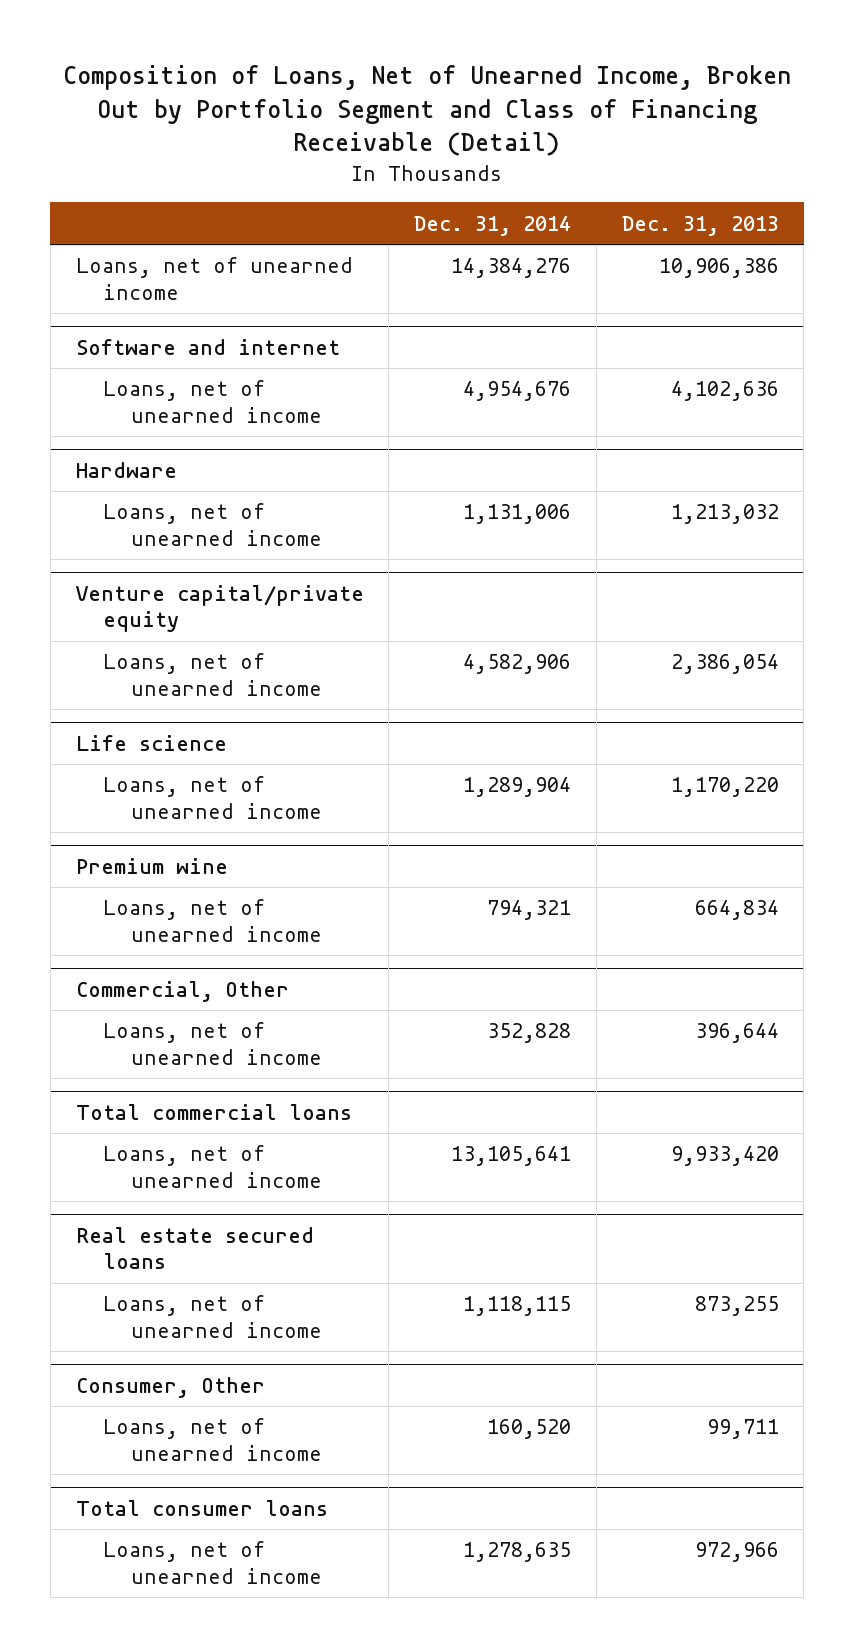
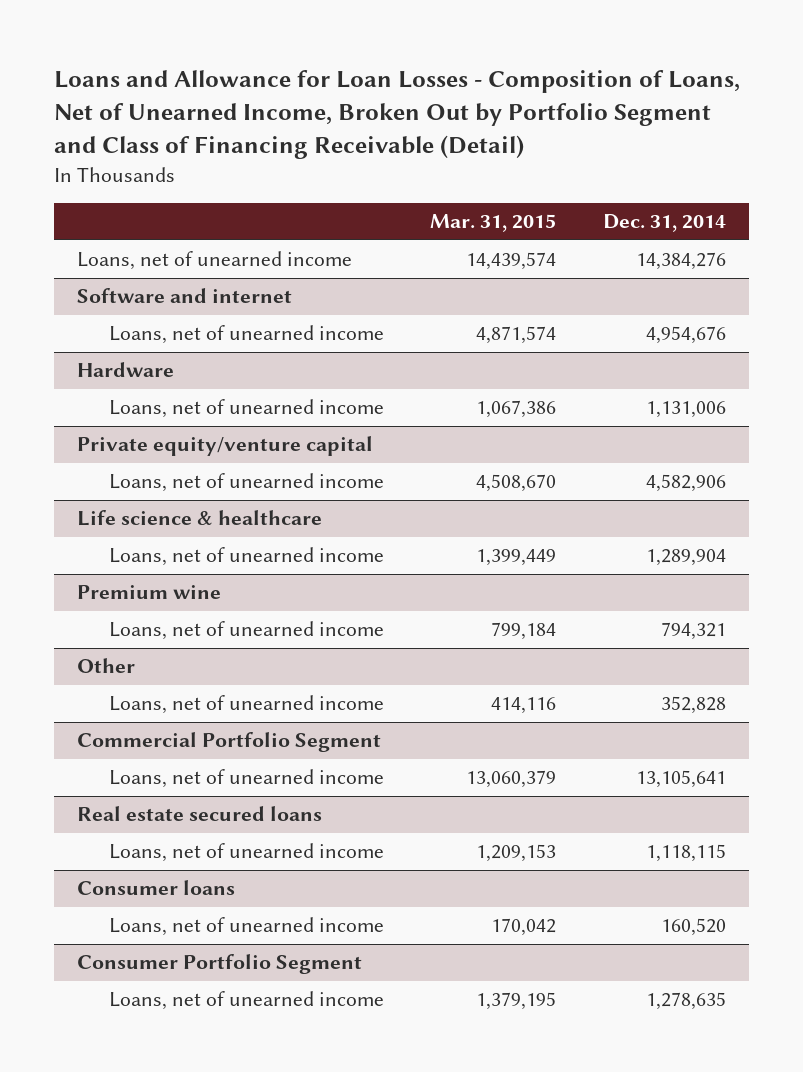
[63,65,792,157] Composition of Loans, Net of Unearned Income, Broken Out by Portfolio Segment and Class of Financing Receivable (Detail) -> [53,69,740,160] Loans and Allowance for Loan Losses - Composition of Loans, Net of Unearned Income, Broken Out by Portfolio Segment and Class of Financing Receivable (Detail)
[621,215,779,236] Dec. 31, 2013 -> none
none -> [430,214,557,233] Mar. 31, 2015
[75,584,364,633] Venture capital/private equity -> [76,436,373,457] Private equity/venture capital
[75,734,227,751] Life science -> [76,510,322,527] Life science & healthcare
[75,980,289,1002] Commercial, Other -> [76,658,135,674] Other
[75,1103,352,1120] Total commercial loans -> [76,732,381,753] Commercial Portfolio Segment
[75,1376,265,1398] Consumer, Other -> [76,880,235,896] Consumer loans
[75,1499,328,1516] Total consumer loans -> [76,954,362,975] Consumer Portfolio Segment

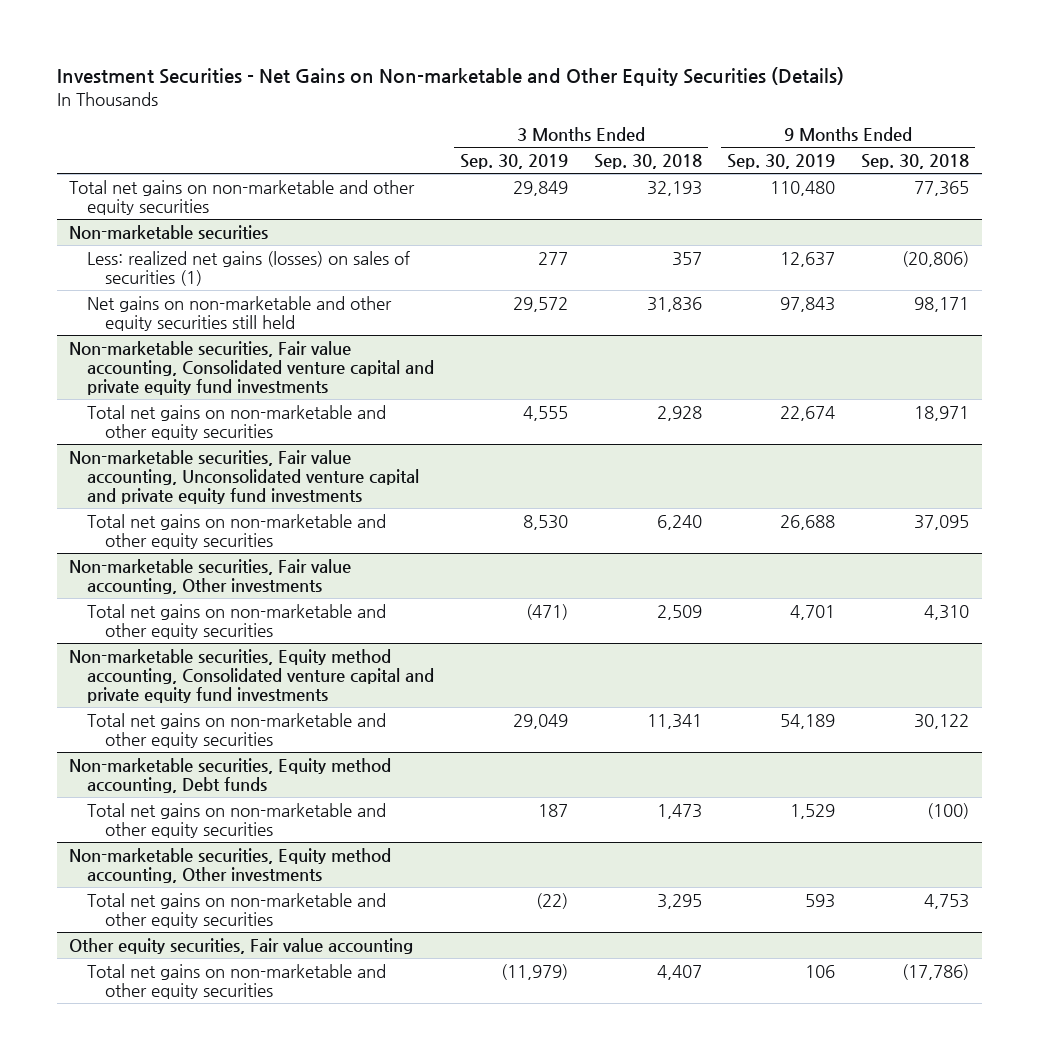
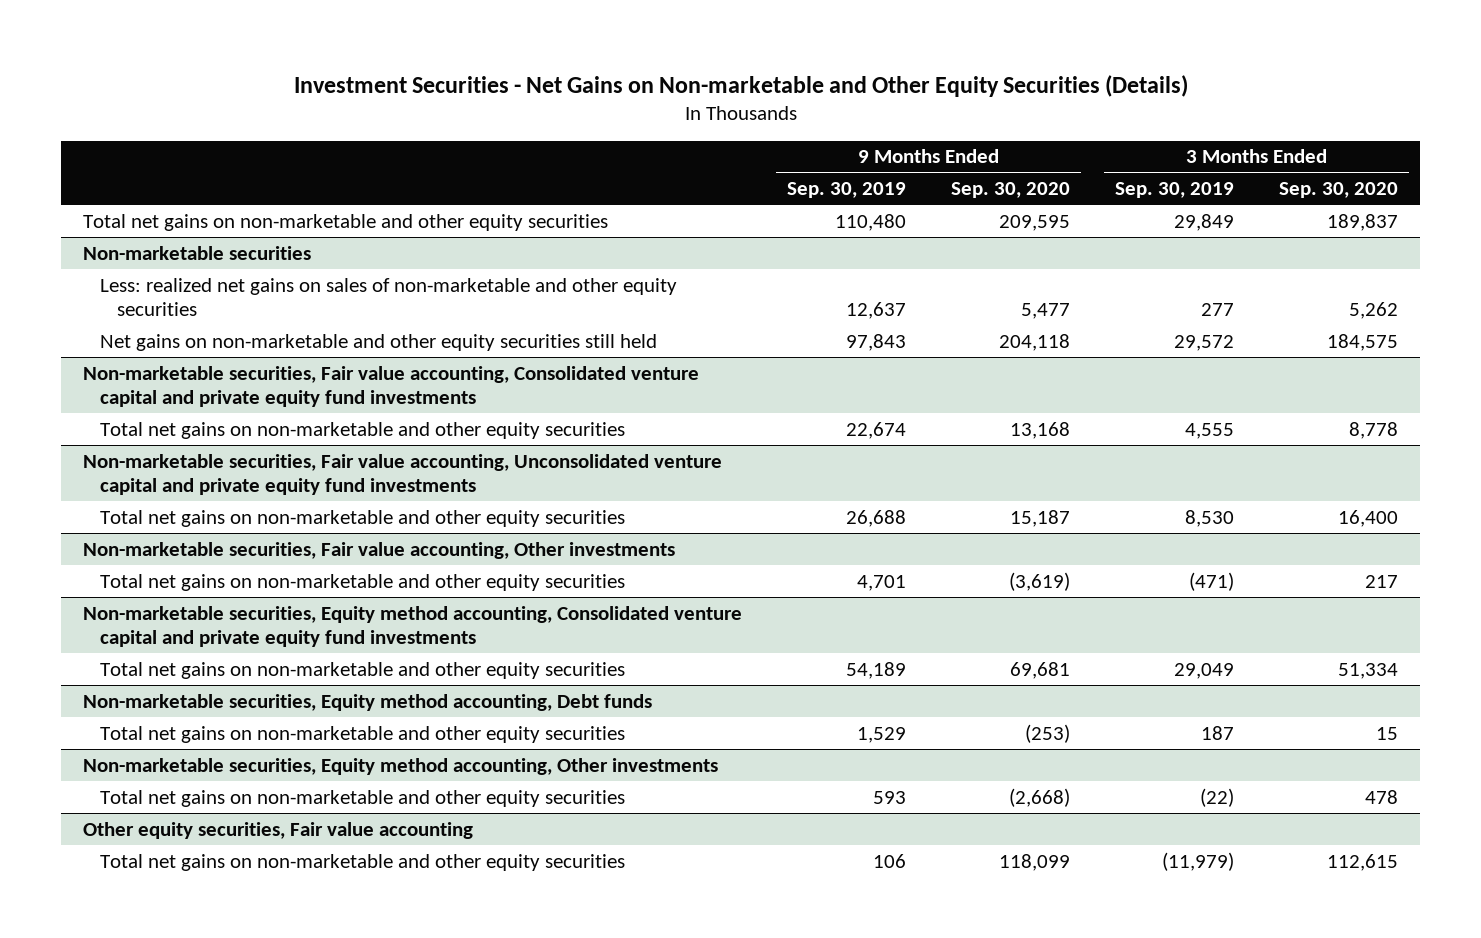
[593,153,702,169] Sep. 30, 2018 -> none
[861,153,970,169] Sep. 30, 2018 -> none
none -> [951,182,1071,199] Sep. 30, 2020
none -> [1278,182,1398,199] Sep. 30, 2020
[87,250,411,286] Less: realized net gains (losses) on sales of securities (1) -> [100,277,678,316] Less: realized net gains on sales of non-marketable and other equity securities

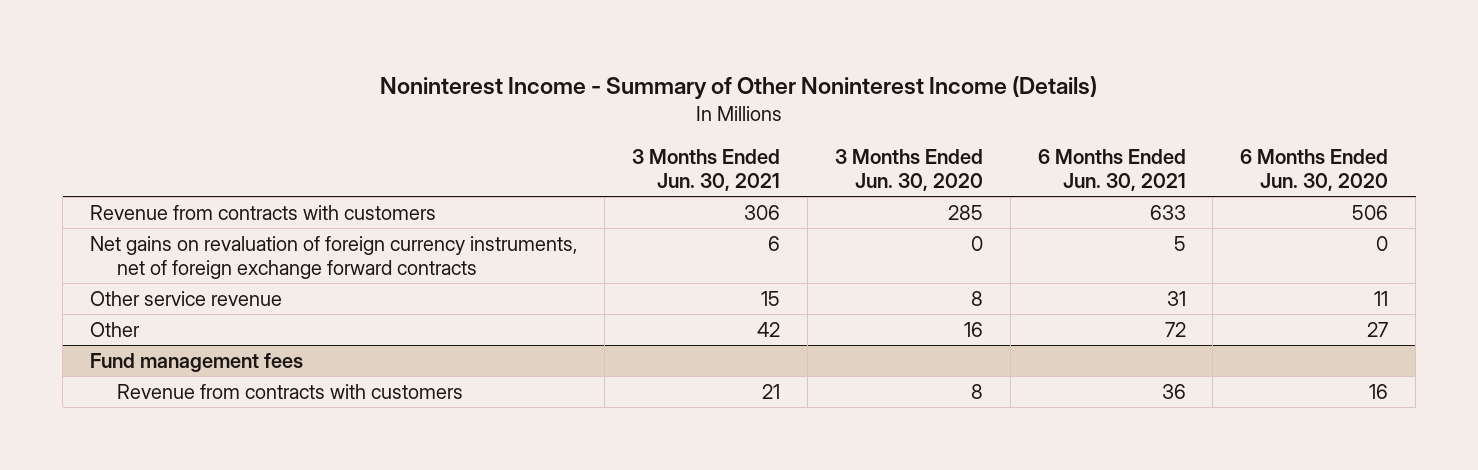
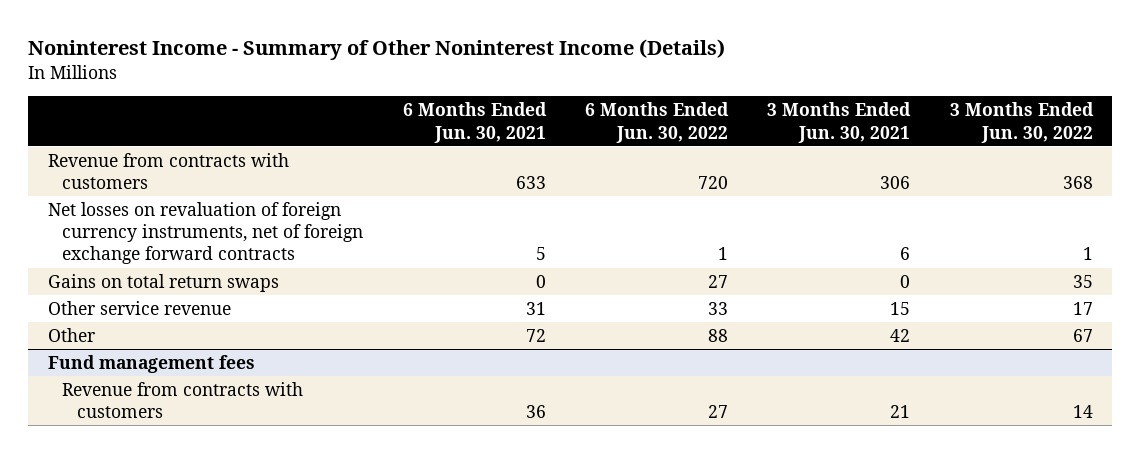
[834,149,983,192] 3 Months Ended Jun. 30, 2020 -> none
[1240,149,1389,192] 6 Months Ended Jun. 30, 2020 -> none
none -> [584,102,729,143] 6 Months Ended Jun. 30, 2022
none -> [949,102,1094,143] 3 Months Ended Jun. 30, 2022
[90,235,578,279] Net gains on revaluation of foreign currency instruments, net of foreign exchange forward contracts -> [47,201,364,265] Net losses on revaluation of foreign currency instruments, net of foreign exchange forward contracts
none -> [47,273,279,292] Gains on total return swaps

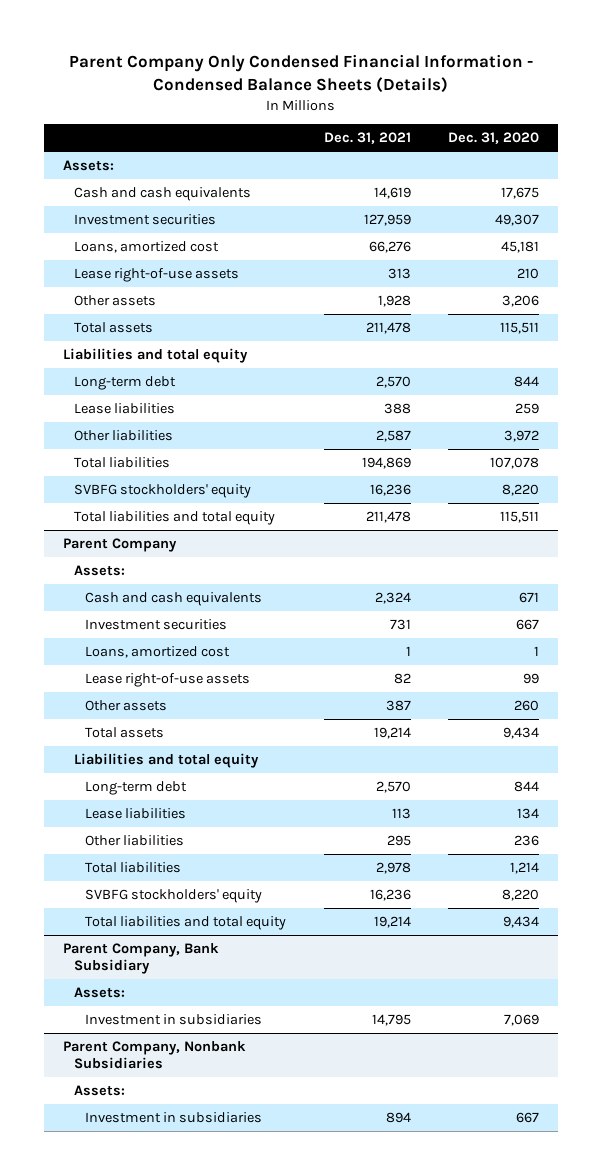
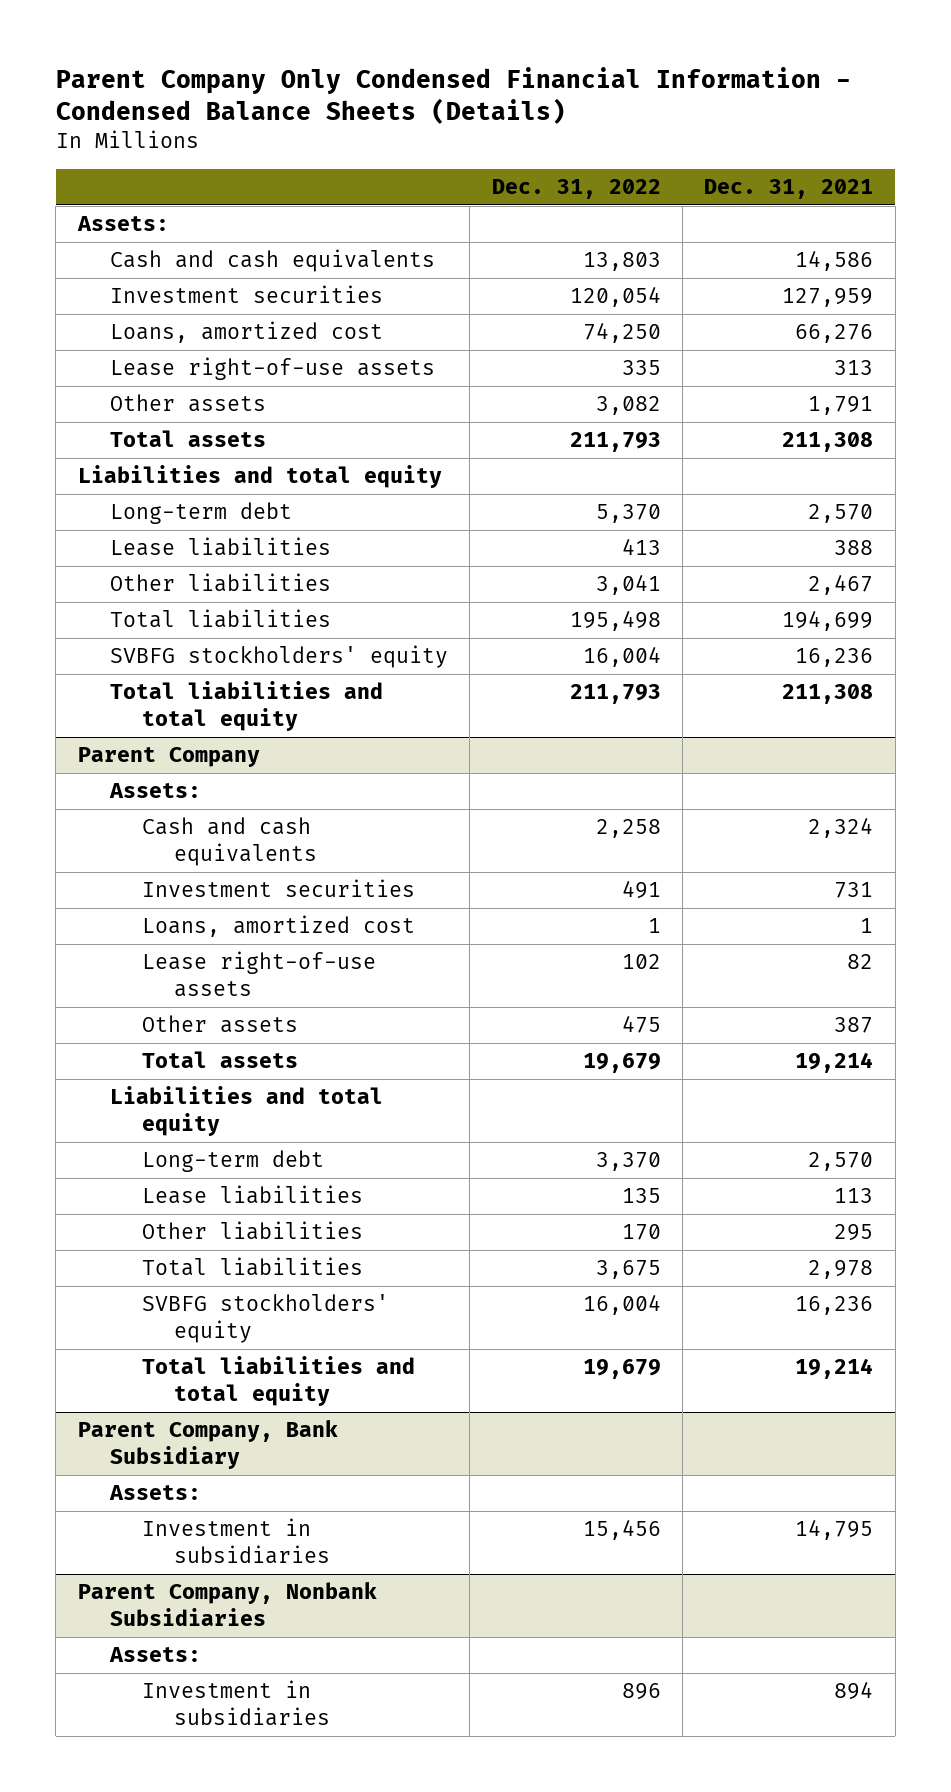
[448,132,540,145] Dec. 31, 2020 -> none
none -> [491,179,661,200] Dec. 31, 2022
[373,186,411,199] 14,619 -> [795,250,874,272] 14,586
[377,294,411,307] 1,928 -> [808,396,874,416] 1,791
[365,321,411,334] 211,478 -> [782,432,874,453] 211,308
[375,429,411,442] 2,587 -> [808,574,874,596] 2,467
[361,456,411,469] 194,869 -> [782,610,874,632] 194,699
[365,510,411,523] 211,478 -> [782,684,874,705] 211,308

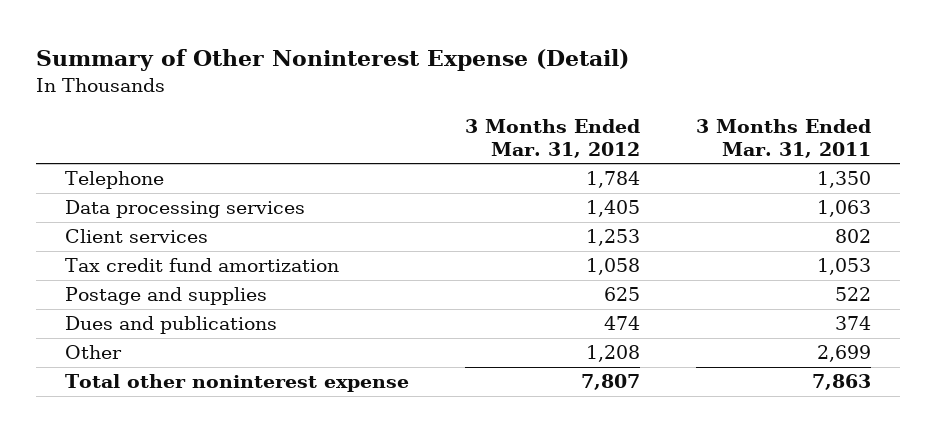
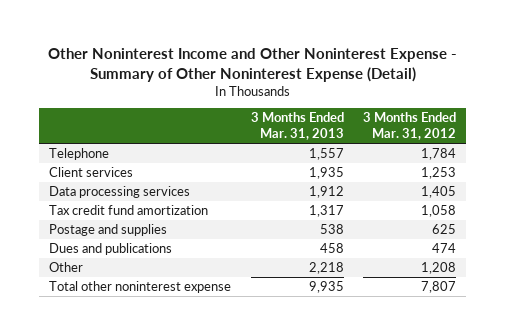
[36,49,630,72] Summary of Other Noninterest Expense (Detail) -> [47,47,457,82] Other Noninterest Income and Other Noninterest Expense - Summary of Other Noninterest Expense (Detail)
[696,118,872,159] 3 Months Ended Mar. 31, 2011 -> none
none -> [250,112,344,141] 3 Months Ended Mar. 31, 2013
[64,200,305,219] Data processing services -> [49,186,191,199] Data processing services

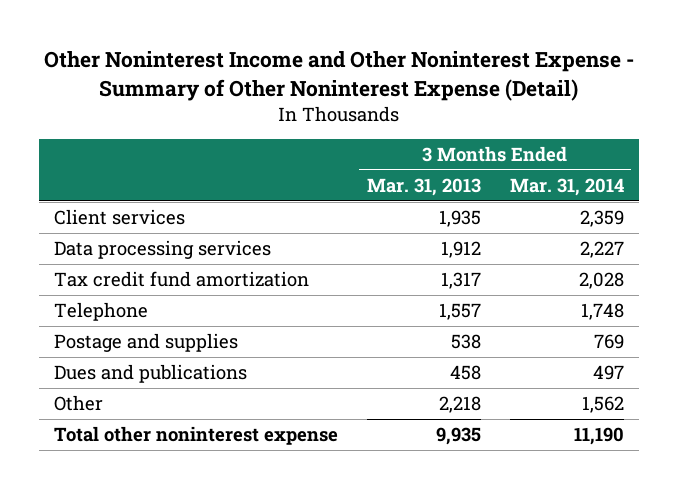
[363,112,457,141] 3 Months Ended Mar. 31, 2012 -> none
none -> [510,177,625,196] Mar. 31, 2014
[49,148,110,161] Telephone -> [53,302,148,322] Telephone

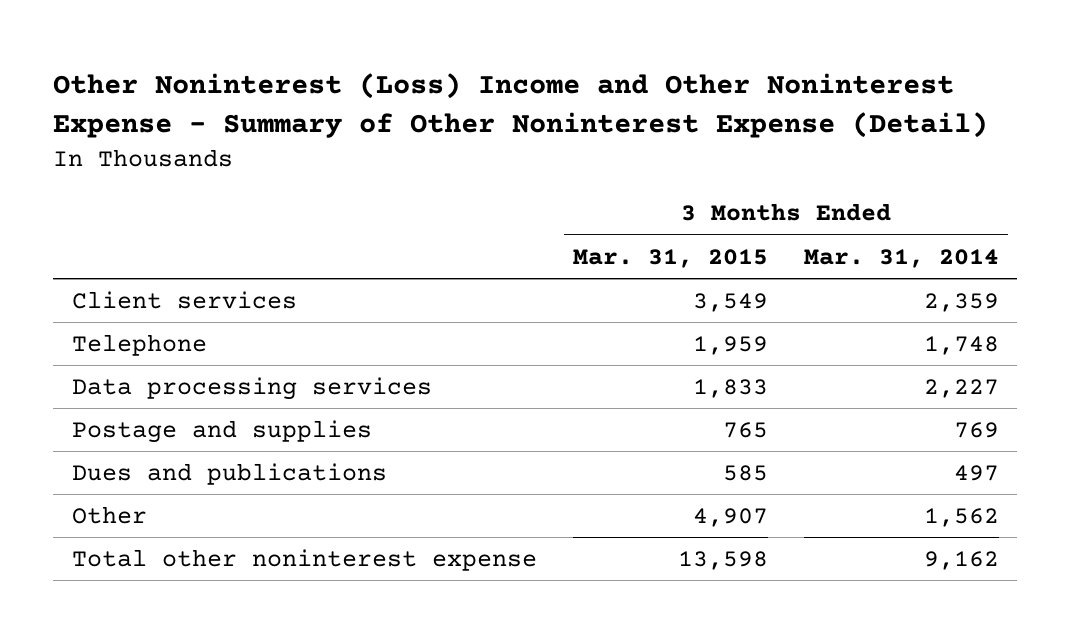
[43,51,634,101] Other Noninterest Income and Other Noninterest Expense - Summary of Other Noninterest Expense (Detail) -> [53,72,989,138] Other Noninterest (Loss) Income and Other Noninterest Expense - Summary of Other Noninterest Expense (Detail)
[366,177,481,196] Mar. 31, 2013 -> none
none -> [572,248,768,268] Mar. 31, 2015
[53,271,309,288] Tax credit fund amortization -> none
[53,240,271,260] Data processing services -> [71,377,432,401] Data processing services
[574,427,625,446] 11,190 -> [923,551,999,571] 9,162

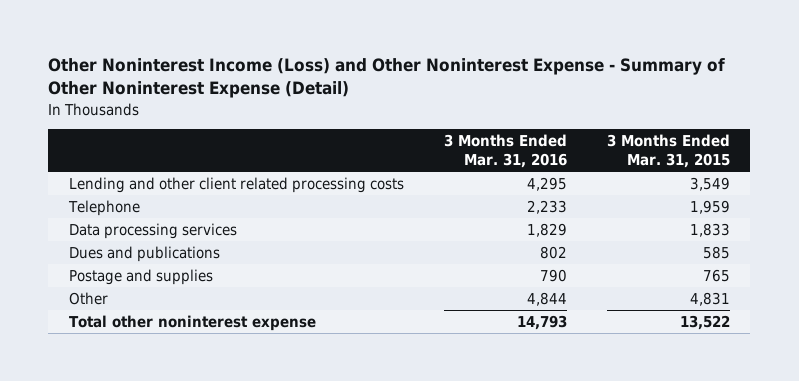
[53,72,989,138] Other Noninterest (Loss) Income and Other Noninterest Expense - Summary of Other Noninterest Expense (Detail) -> [48,58,726,99] Other Noninterest Income (Loss) and Other Noninterest Expense - Summary of Other Noninterest Expense (Detail)
[803,248,999,268] Mar. 31, 2014 -> none
none -> [443,134,567,169] 3 Months Ended Mar. 31, 2016
[71,291,297,310] Client services -> [68,176,404,193] Lending and other client related processing costs
[71,420,372,444] Postage and supplies -> [68,268,213,285] Postage and supplies
[692,508,768,528] 4,907 -> [690,291,731,306] 4,831
[677,551,768,571] 13,598 -> [680,314,731,330] 13,522

